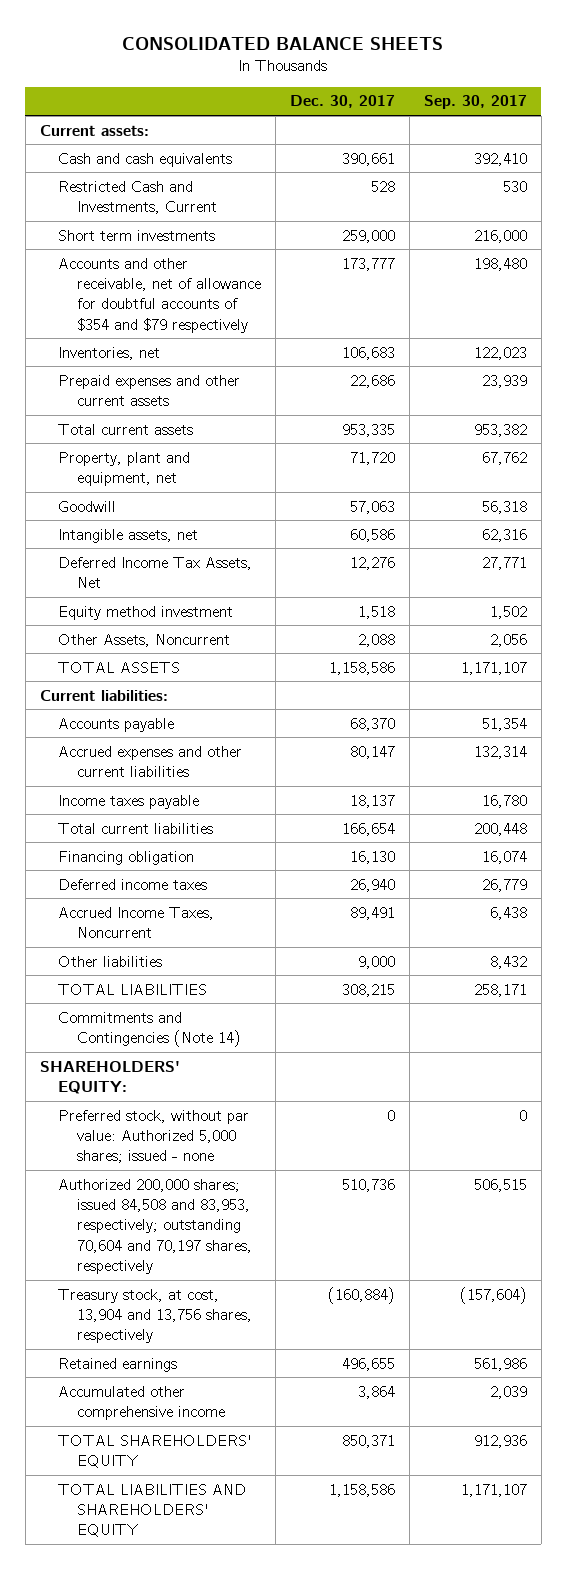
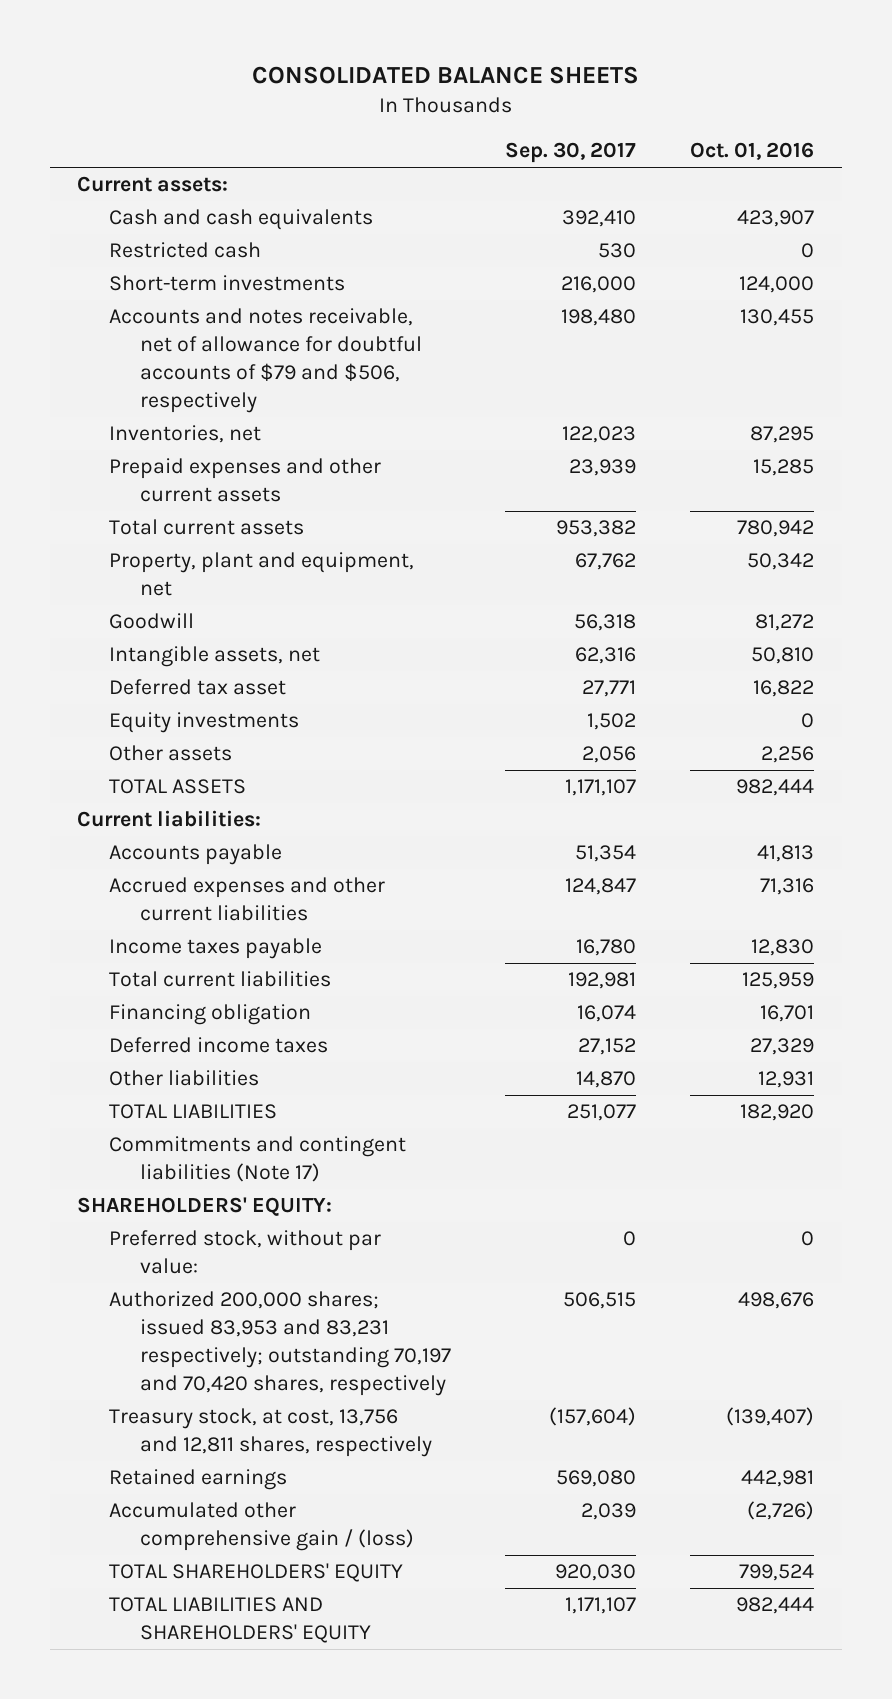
[289,95,395,109] Dec. 30, 2017 -> none
none -> [690,142,815,161] Oct. 01, 2016
[58,180,218,214] Restricted Cash and Investments, Current -> [108,242,261,259] Restricted cash
[58,229,216,241] Short term investments -> [108,275,345,292] Short-term investments
[58,257,262,333] Accounts and other receivable, net of allowance for doubtful accounts of $354 and $79 respectively -> [108,308,422,414] Accounts and notes receivable, net of allowance for doubtful accounts of $79 and $506, respectively
[58,556,253,588] Deferred Income Tax Assets, Net -> [108,679,286,696] Deferred tax asset
[58,605,234,620] Equity method investment -> [108,712,299,734] Equity investments
[58,633,231,647] Other Assets, Noncurrent -> [108,745,232,762] Other assets
[473,745,527,759] 132,314 -> [565,878,637,896] 124,847
[473,822,527,836] 200,448 -> [568,972,637,990] 192,981
[58,906,215,938] Accrued Income Taxes, Noncurrent -> none
[481,878,527,892] 26,779 -> [578,1038,637,1056] 27,152
[489,955,527,969] 8,432 -> [576,1071,637,1089] 14,870
[473,983,527,997] 258,171 -> [567,1104,637,1122] 251,077
[58,1011,242,1047] Commitments and Contingencies (Note 14) -> [108,1136,406,1183] Commitments and contingent liabilities (Note 17)
[58,1109,250,1164] Preferred stock, without par value: Authorized 5,000 shares; issued - none -> [108,1230,381,1275] Preferred stock, without par value:
[58,1178,253,1274] Authorized 200,000 shares; issued 84,508 and 83,953, respectively; outstanding 70,604 and 70,197 shares, respectively -> [108,1291,451,1397] Authorized 200,000 shares; issued 83,953 and 83,231 respectively; outstanding 70,197 and 70,420 shares, respectively
[58,1288,253,1344] Treasury stock, at cost, 13,904 and 13,756 shares, respectively -> [108,1408,432,1458] Treasury stock, at cost, 13,756 and 12,811 shares, respectively
[473,1357,527,1371] 561,986 -> [556,1470,637,1488] 569,080
[58,1385,226,1420] Accumulated other comprehensive income -> [108,1502,414,1552] Accumulated other comprehensive gain / (loss)
[473,1434,527,1448] 912,936 -> [555,1564,637,1582] 920,030

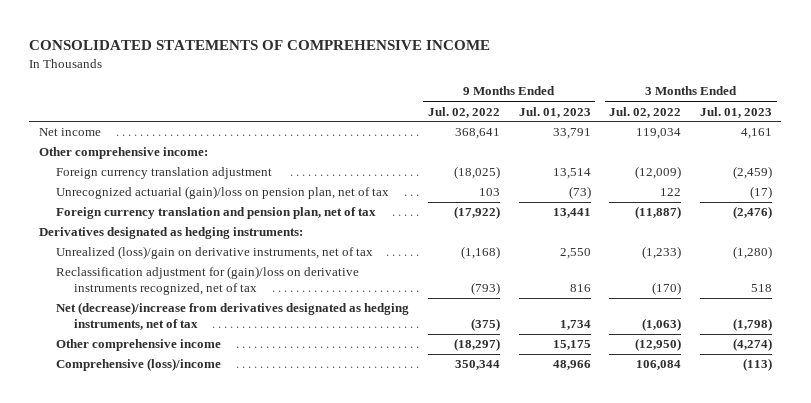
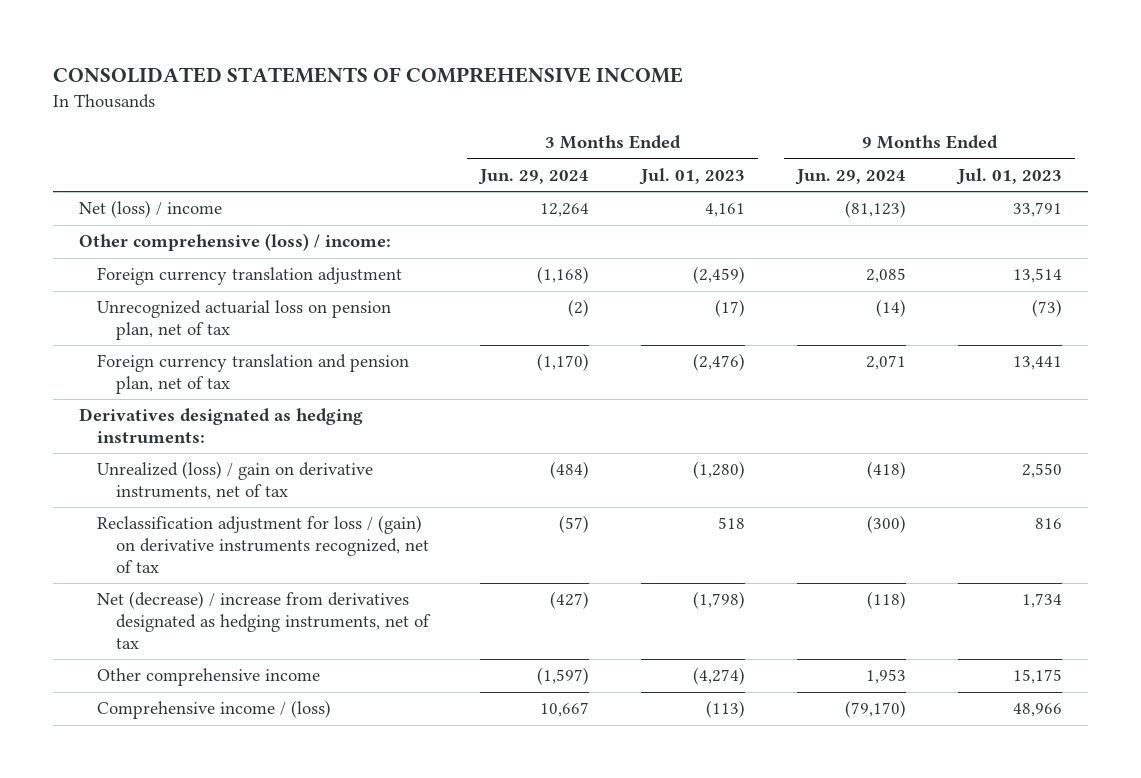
[428,106,501,118] Jul. 02, 2022 -> none
[609,106,682,118] Jul. 02, 2022 -> none
none -> [478,168,590,185] Jun. 29, 2024
none -> [795,168,907,185] Jun. 29, 2024
[38,128,101,137] Net income -> [78,200,222,219] Net (loss) / income
[38,147,208,160] Other comprehensive income: -> [78,233,391,252] Other comprehensive (loss) / income:
[56,186,390,200] Unrecognized actuarial (gain)/loss on pension plan, net of tax -> [97,300,392,341] Unrecognized actuarial loss on pension plan, net of tax
[56,246,374,260] Unrealized (loss)/gain on derivative instruments, net of tax -> [97,461,374,501] Unrealized (loss) / gain on derivative instruments, net of tax
[56,266,360,295] Reclassification adjustment for (gain)/loss on derivative instruments recognized, net of tax -> [97,515,429,573] Reclassification adjustment for loss / (gain) on derivative instruments recognized, net of tax
[56,302,410,330] Net (decrease)/increase from derivatives designated as hedging instruments, net of tax -> [97,591,431,649] Net (decrease) / increase from derivatives designated as hedging instruments, net of tax
[56,358,222,372] Comprehensive (loss)/income -> [97,700,332,720] Comprehensive income / (loss)

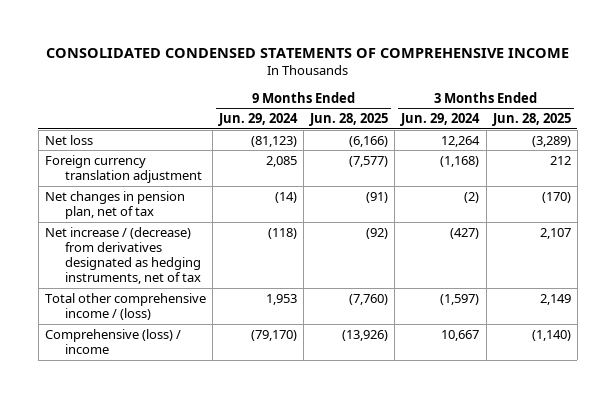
[53,66,684,83] CONSOLIDATED STATEMENTS OF COMPREHENSIVE INCOME -> [45,47,569,58] CONSOLIDATED CONDENSED STATEMENTS OF COMPREHENSIVE INCOME
[639,167,746,185] Jul. 01, 2023 -> none
[956,167,1063,185] Jul. 01, 2023 -> none
none -> [309,113,389,127] Jun. 28, 2025
none -> [491,113,571,127] Jun. 28, 2025
[78,233,391,252] Other comprehensive (loss) / income: -> none
[78,200,222,219] Net (loss) / income -> [44,134,93,145] Net loss
[97,354,410,395] Foreign currency translation and pension plan, net of tax -> none
[78,408,363,445] Derivatives designated as hedging instruments: -> none
[97,461,374,501] Unrealized (loss) / gain on derivative instruments, net of tax -> none
[97,515,429,573] Reclassification adjustment for loss / (gain) on derivative instruments recognized, net of tax -> none
[97,300,392,341] Unrecognized actuarial loss on pension plan, net of tax -> [44,190,185,219] Net changes in pension plan, net of tax
[97,591,431,649] Net (decrease) / increase from derivatives designated as hedging instruments, net of tax -> [44,226,202,285] Net increase / (decrease) from derivatives designated as hedging instruments, net of tax
[97,668,321,687] Other comprehensive income -> [44,292,206,320] Total other comprehensive income / (loss)
[97,700,332,720] Comprehensive income / (loss) -> [44,328,181,354] Comprehensive (loss) / income

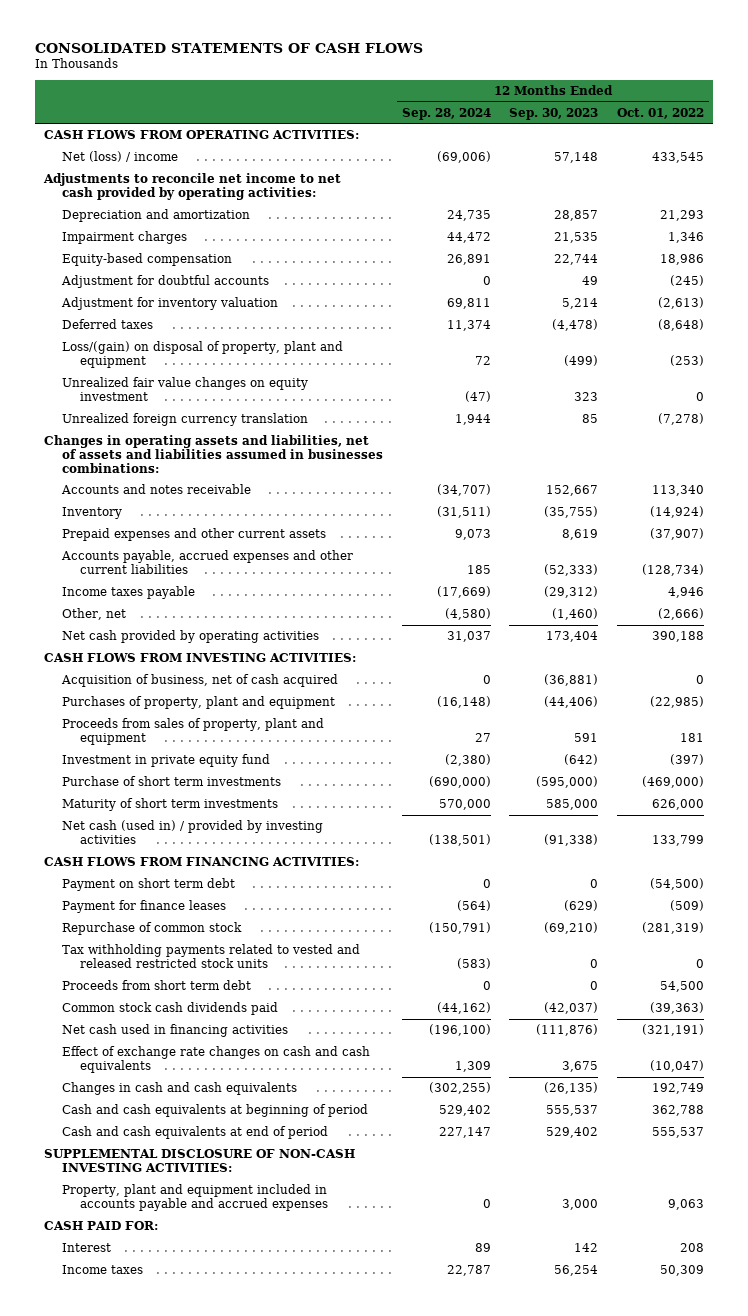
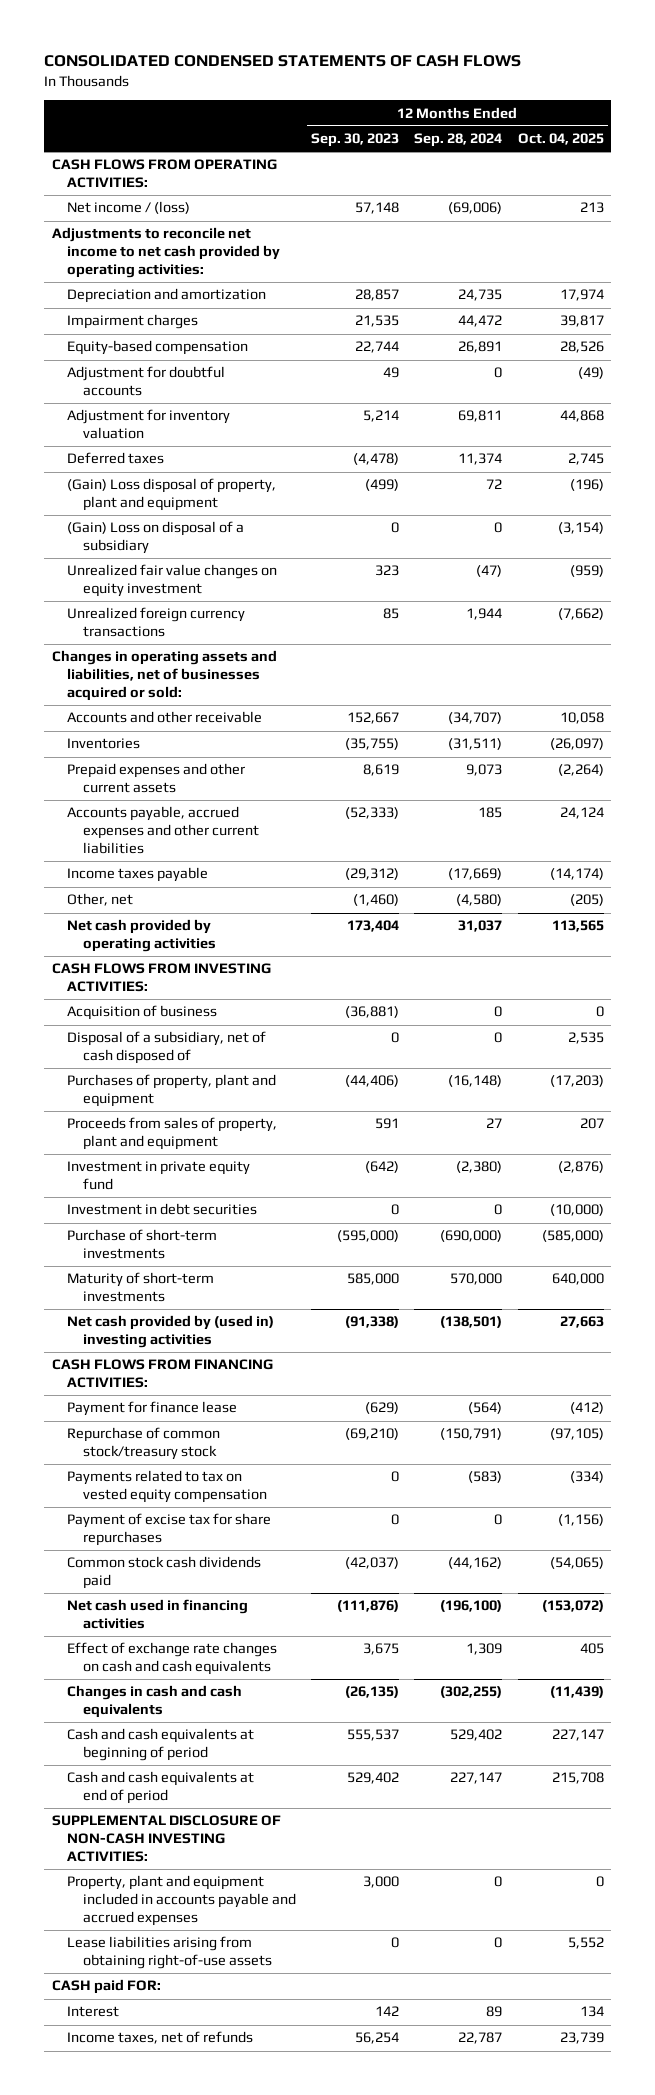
[34,42,423,53] CONSOLIDATED STATEMENTS OF CASH FLOWS -> [43,55,521,68] CONSOLIDATED CONDENSED STATEMENTS OF CASH FLOWS
[616,107,704,119] Oct. 01, 2022 -> none
none -> [517,133,604,146] Oct. 04, 2025
[61,151,178,163] Net (loss) / income -> [67,201,191,215] Net income / (loss)
[61,341,343,368] Loss/(gain) on disposal of property, plant and equipment -> [67,478,277,512] (Gain) Loss disposal of property, plant and equipment
none -> [67,521,245,555] (Gain) Loss on disposal of a subsidiary
[61,413,308,427] Unrealized foreign currency translation -> [67,607,246,638] Unrealized foreign currency transactions
[44,435,383,473] Changes in operating assets and liabilities, net of assets and liabilities assumed in businesses combinations: -> [51,650,277,701] Changes in operating assets and liabilities, net of businesses acquired or sold:
[60,484,251,495] Accounts and notes receivable -> [67,711,263,724] Accounts and other receivable
[61,507,122,520] Inventory -> [67,738,141,750] Inventories
[60,674,338,688] Acquisition of business, net of cash acquired -> [67,1005,218,1021] Acquisition of business
none -> [67,1031,267,1065] Disposal of a subsidiary, net of cash disposed of
none -> [67,1203,258,1216] Investment in debt securities
[61,776,281,787] Purchase of short term investments -> [67,1229,218,1260] Purchase of short-term investments
[61,798,278,812] Maturity of short term investments -> [67,1272,215,1303] Maturity of short-term investments
[61,820,323,844] Net cash (used in) / provided by investing activities -> [67,1315,275,1349] Net cash provided by (used in) investing activities
[61,878,235,892] Payment on short term debt -> none
[61,980,251,991] Proceeds from short term debt -> none
[61,900,226,914] Payment for finance leases -> [67,1401,238,1417] Payment for finance lease
[61,922,242,936] Repurchase of common stock -> [67,1427,221,1461] Repurchase of common stock/treasury stock
[61,944,360,968] Tax withholding payments related to vested and released restricted stock units -> [67,1470,267,1504] Payments related to tax on vested equity compensation
none -> [67,1513,272,1547] Payment of excise tax for share repurchases
none -> [67,1936,272,1970] Lease liabilities arising from obtaining right-of-use assets
[44,1221,159,1231] CASH PAID FOR: -> [51,1979,161,1995] CASH paid FOR:
[61,1265,143,1275] Income taxes -> [67,2031,254,2045] Income taxes, net of refunds

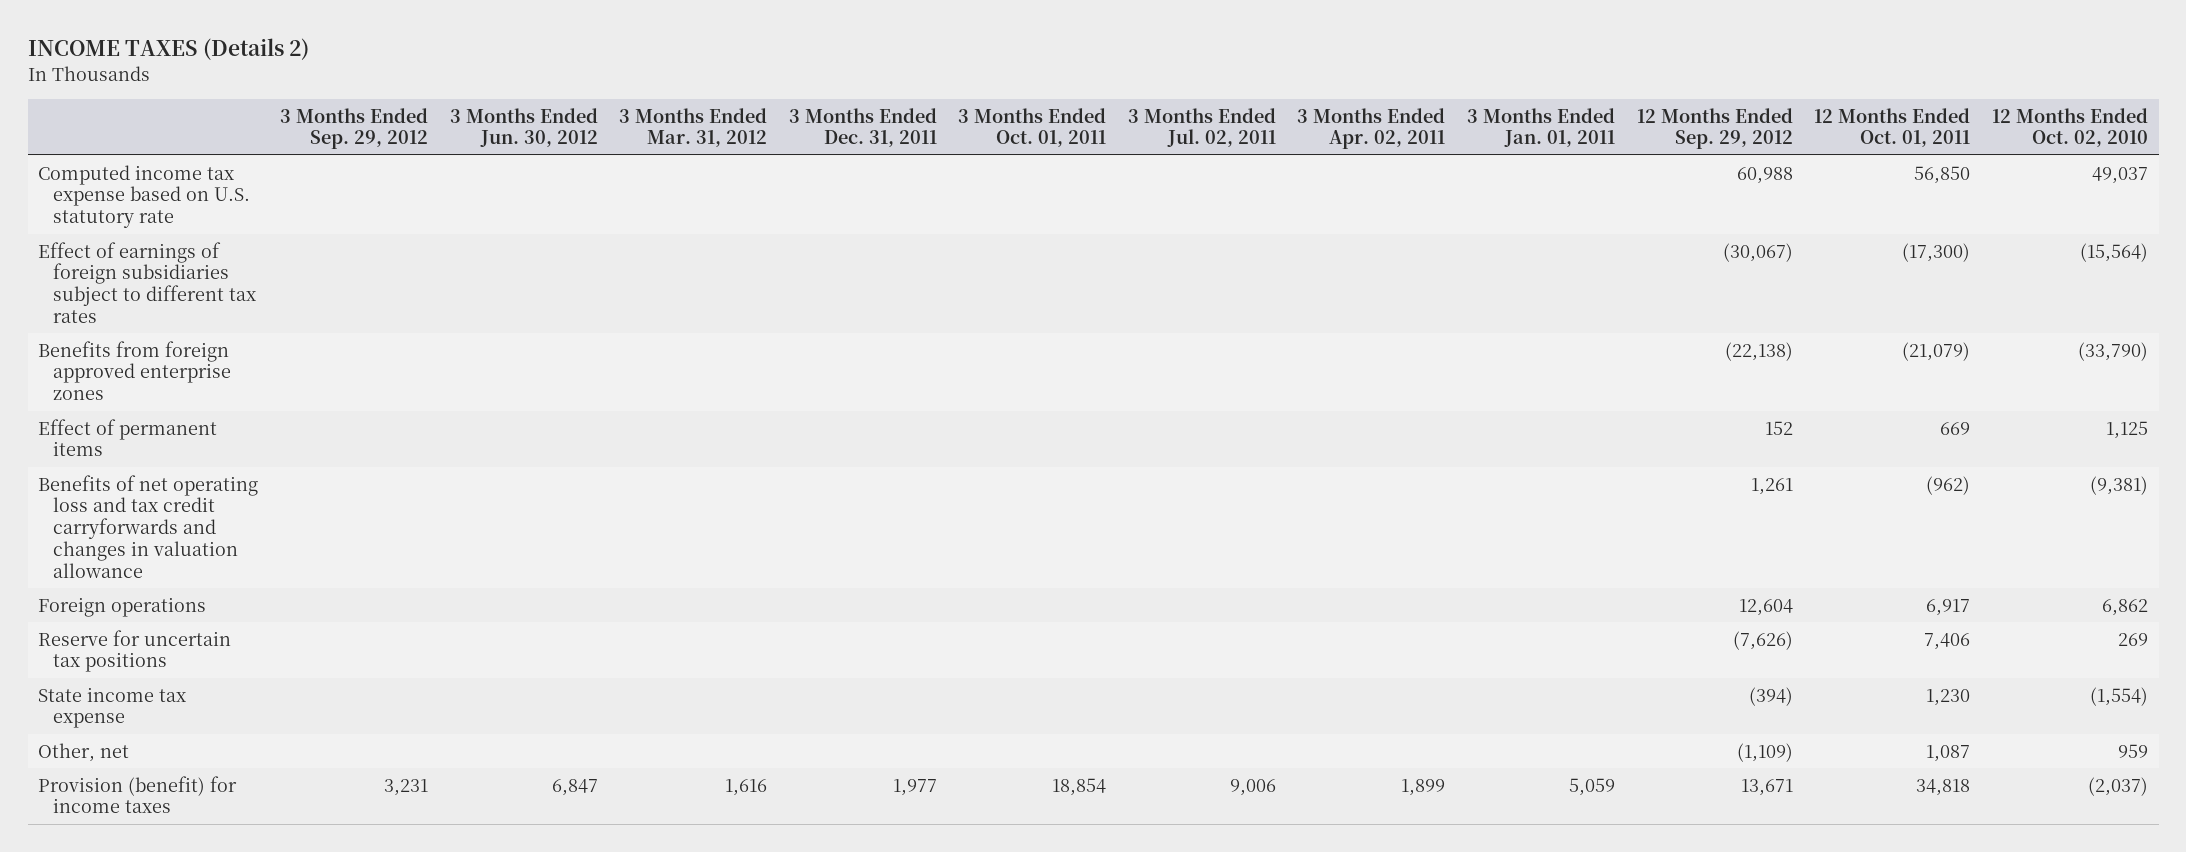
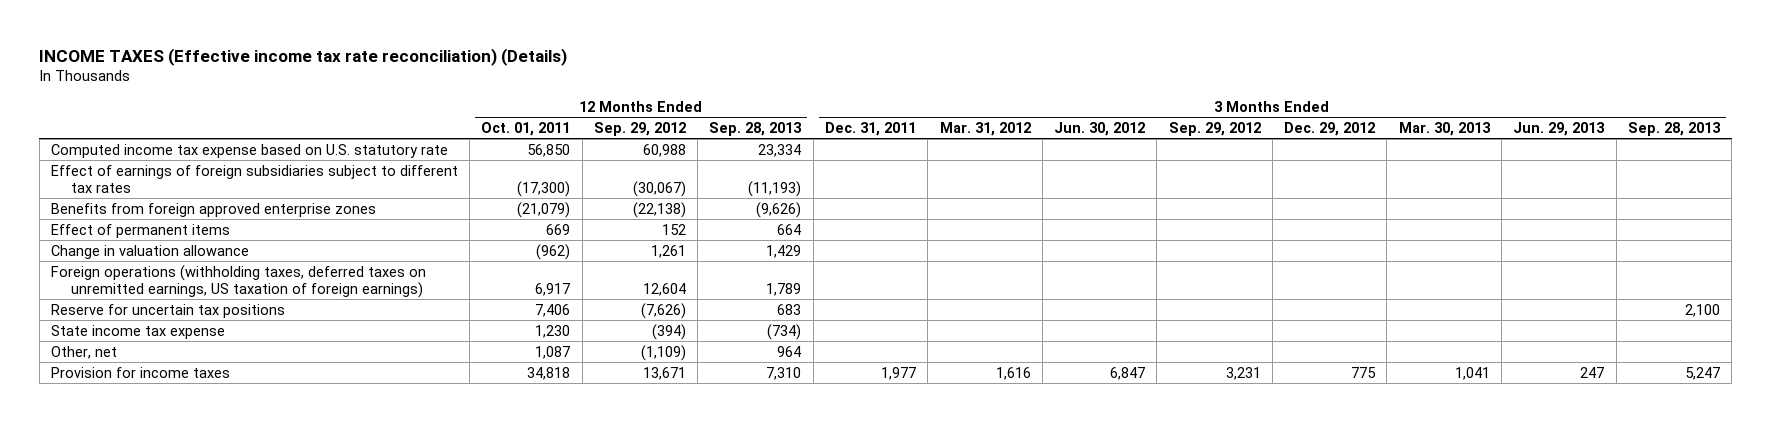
[27,37,309,60] INCOME TAXES (Details 2) -> [39,47,568,66] INCOME TAXES (Effective income tax rate reconciliation) (Details)
[958,107,1107,148] 3 Months Ended Oct. 01, 2011 -> none
[1127,107,1276,148] 3 Months Ended Jul. 02, 2011 -> none
[1297,107,1446,150] 3 Months Ended Apr. 02, 2011 -> none
[1467,107,1616,148] 3 Months Ended Jan. 01, 2011 -> none
[1991,107,2148,148] 12 Months Ended Oct. 02, 2010 -> none
none -> [709,121,803,136] Sep. 28, 2013
none -> [1284,121,1376,136] Dec. 29, 2012
none -> [1398,121,1491,136] Mar. 30, 2013
none -> [1513,121,1606,136] Jun. 29, 2013
none -> [1627,121,1721,136] Sep. 28, 2013
[38,474,259,578] Benefits of net operating loss and tax credit carryforwards and changes in valuation allowance -> [50,244,249,259] Change in valuation allowance
[38,596,207,617] Foreign operations -> [50,264,426,299] Foreign operations (withholding taxes, deferred taxes on unremitted earnings, US taxation of foreign earnings)
[38,775,238,814] Provision (benefit) for income taxes -> [50,366,230,378] Provision for income taxes

